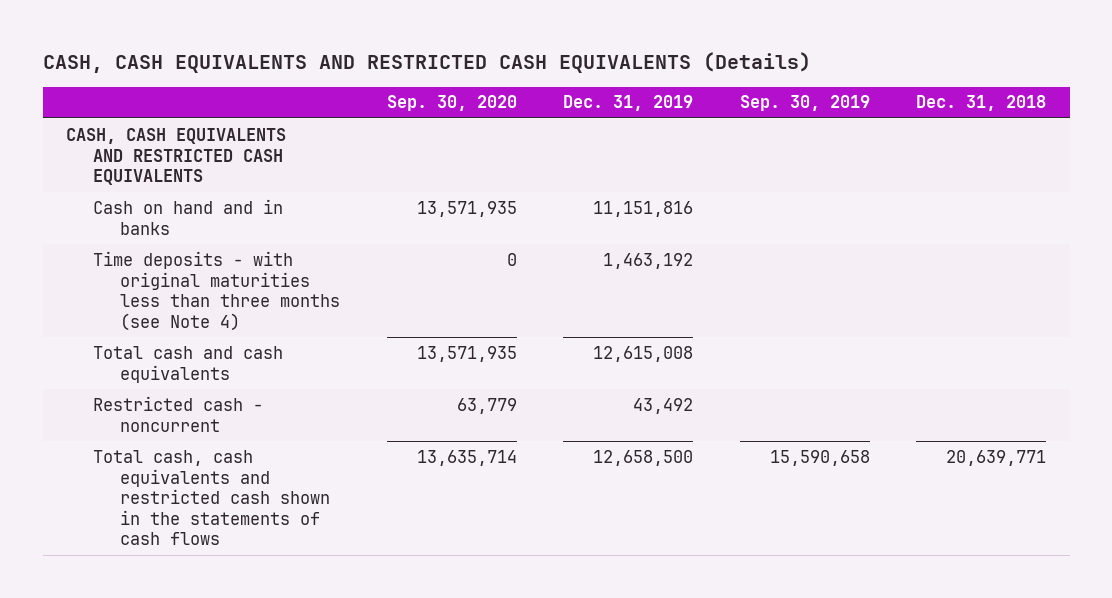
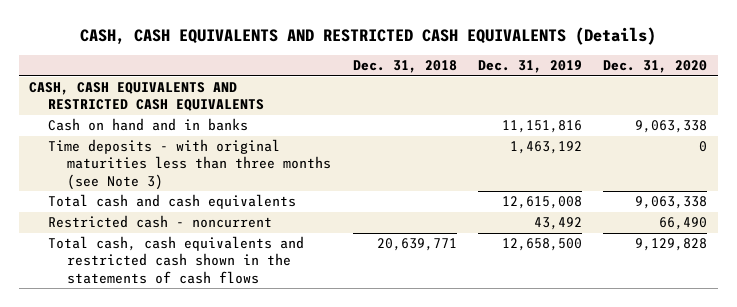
[386,95,517,112] Sep. 30, 2020 -> none
[739,95,870,112] Sep. 30, 2019 -> none
none -> [603,60,708,74] Dec. 31, 2020
[93,250,341,331] Time deposits - with original maturities less than three months (see Note 4) -> [48,139,332,190] Time deposits - with original maturities less than three months (see Note 3)

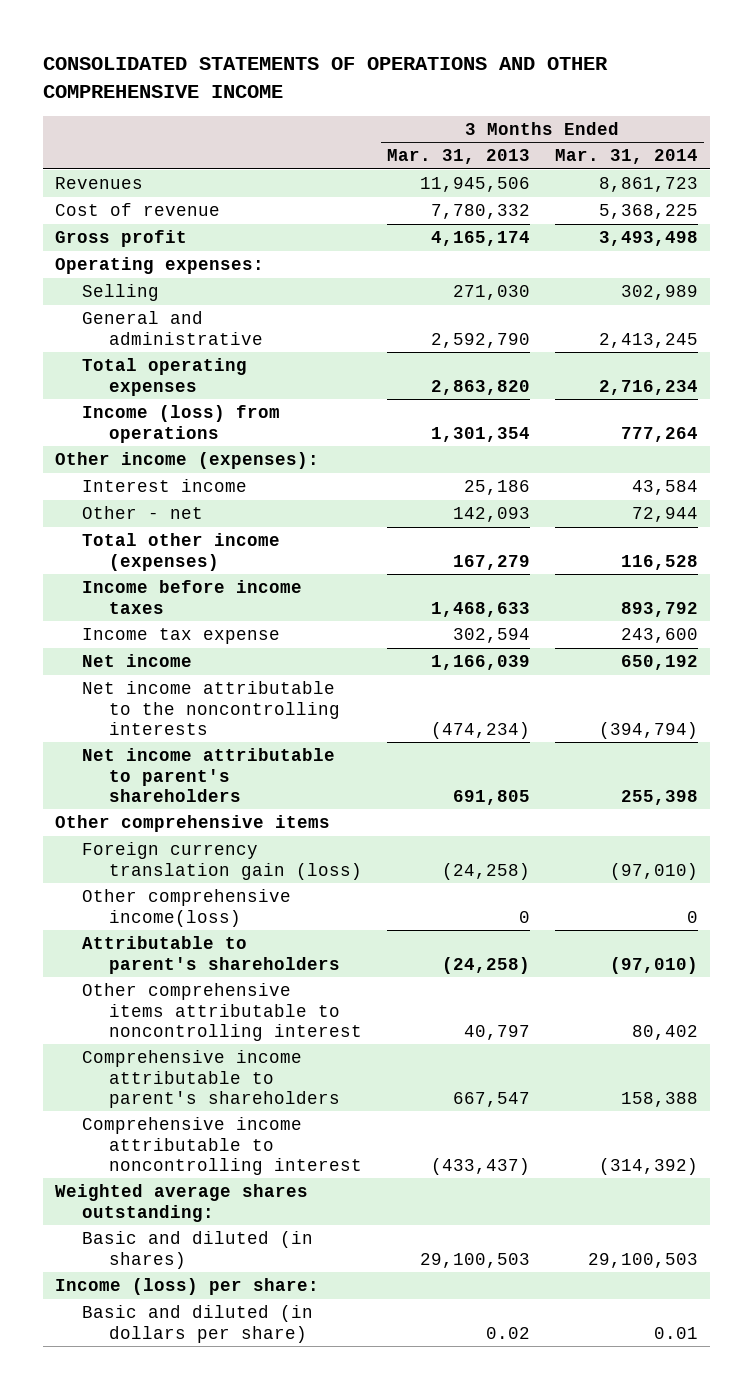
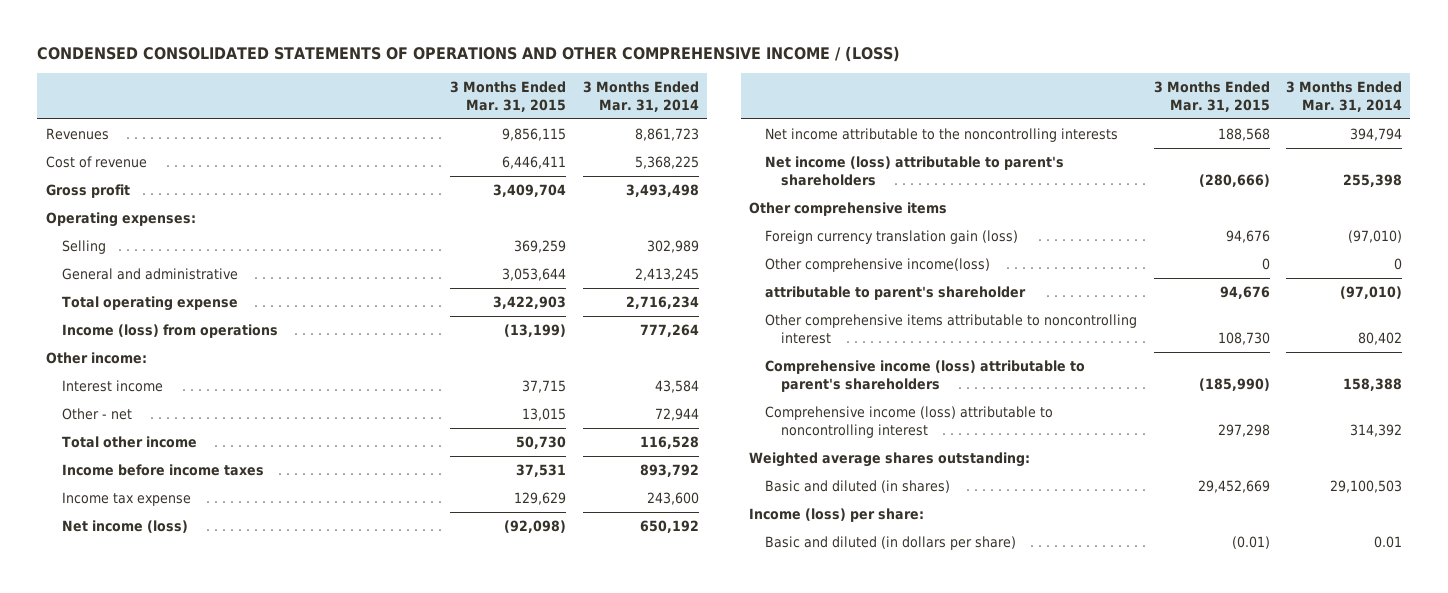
[42,57,608,99] CONSOLIDATED STATEMENTS OF OPERATIONS AND OTHER COMPREHENSIVE INCOME -> [37,45,901,62] CONDENSED CONSOLIDATED STATEMENTS OF OPERATIONS AND OTHER COMPREHENSIVE INCOME / (LOSS)
[386,149,530,165] Mar. 31, 2013 -> none
none -> [450,80,567,112] 3 Months Ended Mar. 31, 2015
[82,358,248,396] Total operating expenses -> [61,296,238,312] Total operating expense
[55,452,320,470] Other income (expenses): -> [45,352,147,365] Other income:
[82,533,281,571] Total other income (expenses) -> [61,436,197,449] Total other income
[82,654,193,668] Net income -> [61,520,188,534] Net income (loss)
[598,721,698,739] (394,794) -> [1350,128,1403,142] 394,794
[82,748,336,802] Net income attributable to parent's shareholders -> [765,156,1065,187] Net income (loss) attributable to parent's shareholders
[82,936,341,974] Attributable to parent's shareholders -> [765,286,1027,301] attributable to parent's shareholder
[82,1050,341,1108] Comprehensive income attributable to parent's shareholders -> [765,360,1086,393] Comprehensive income (loss) attributable to parent's shareholders
[82,1117,363,1175] Comprehensive income attributable to noncontrolling interest -> [765,406,1054,439] Comprehensive income (loss) attributable to noncontrolling interest
[598,1157,698,1175] (314,392) -> [1350,424,1403,438] 314,392

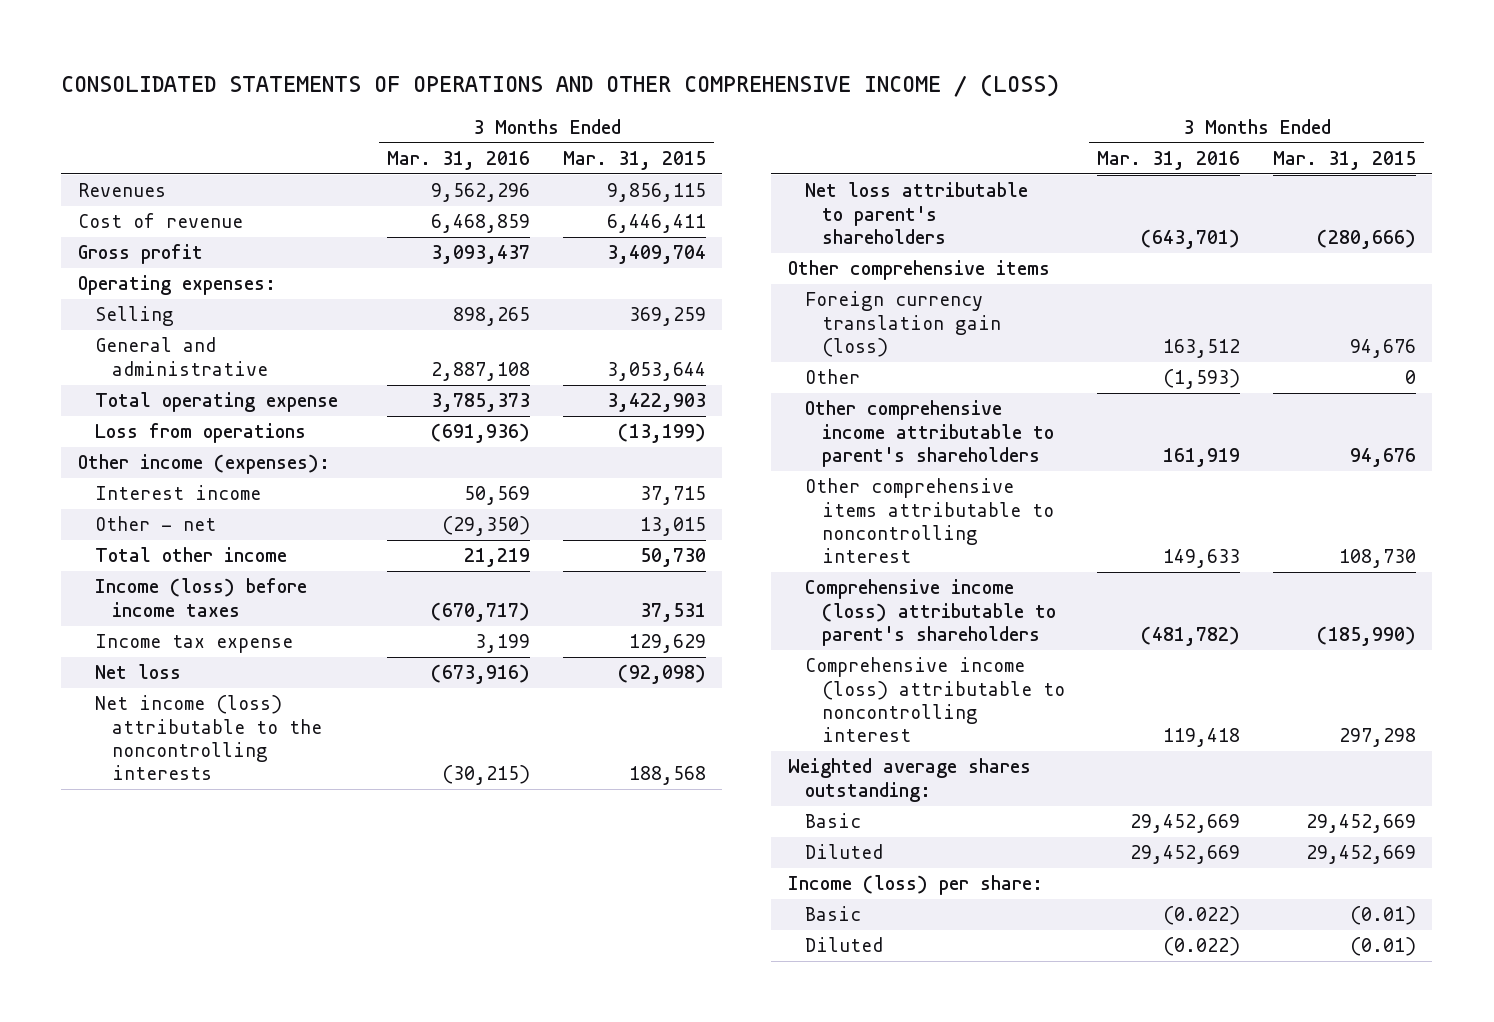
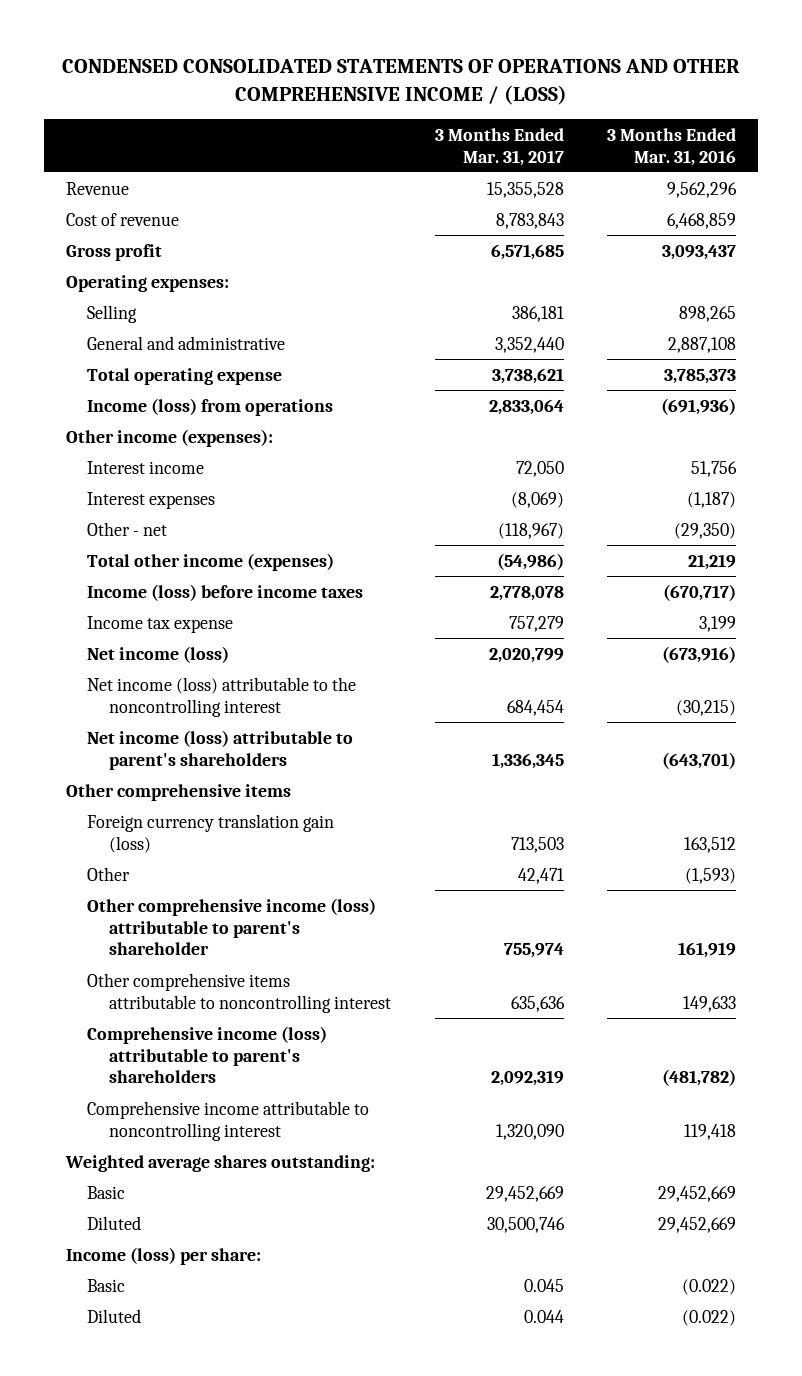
[61,73,1060,97] CONSOLIDATED STATEMENTS OF OPERATIONS AND OTHER COMPREHENSIVE INCOME / (LOSS) -> [61,58,740,105] CONDENSED CONSOLIDATED STATEMENTS OF OPERATIONS AND OTHER COMPREHENSIVE INCOME / (LOSS)
[563,150,707,170] Mar. 31, 2015 -> none
none -> [434,127,564,166] 3 Months Ended Mar. 31, 2017
[77,183,166,198] Revenues -> [65,181,129,195] Revenue
[94,423,306,444] Loss from operations -> [87,397,334,416] Income (loss) from operations
[464,486,531,506] 50,569 -> [691,460,738,477] 51,756
none -> [87,491,216,509] Interest expenses
[94,547,287,563] Total other income -> [87,552,335,571] Total other income (expenses)
[94,664,181,680] Net loss -> [87,645,230,663] Net income (loss)
[94,695,322,781] Net income (loss) attributable to the noncontrolling interests -> [87,676,357,717] Net income (loss) attributable to the noncontrolling interest
[804,182,1028,245] Net loss attributable to parent's shareholders -> [87,729,354,770] Net income (loss) attributable to parent's shareholders
[804,400,1054,468] Other comprehensive income attributable to parent's shareholders -> [87,897,377,956] Other comprehensive income (loss) attributable to parent's shareholder
[804,657,1065,743] Comprehensive income (loss) attributable to noncontrolling interest -> [87,1100,370,1141] Comprehensive income attributable to noncontrolling interest

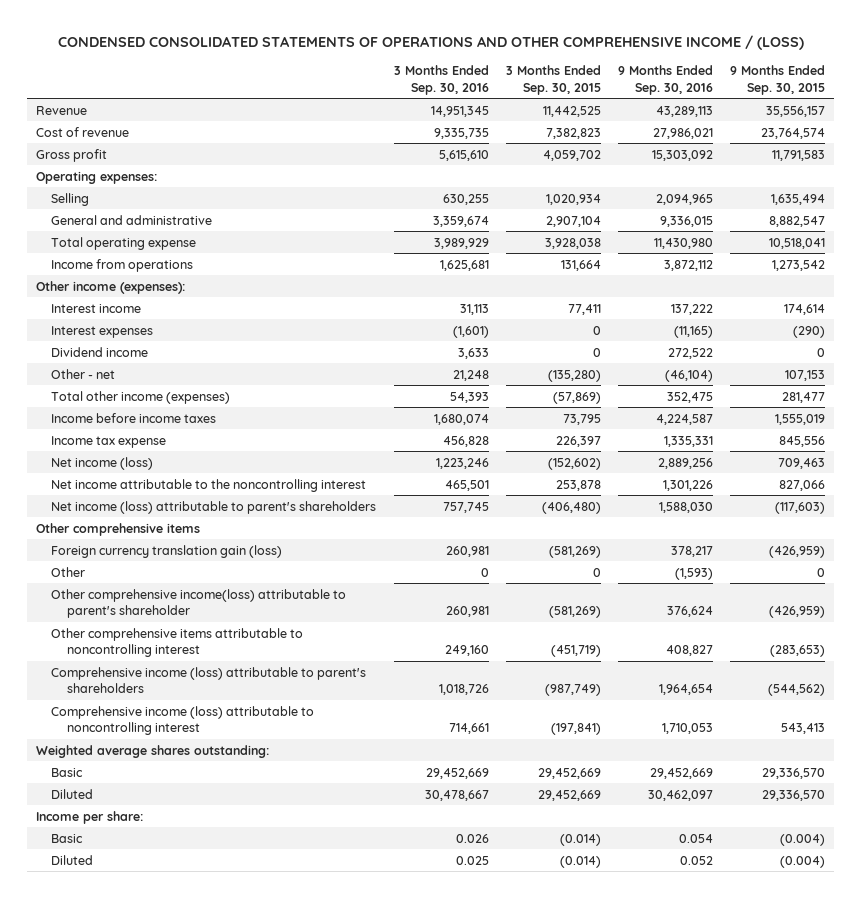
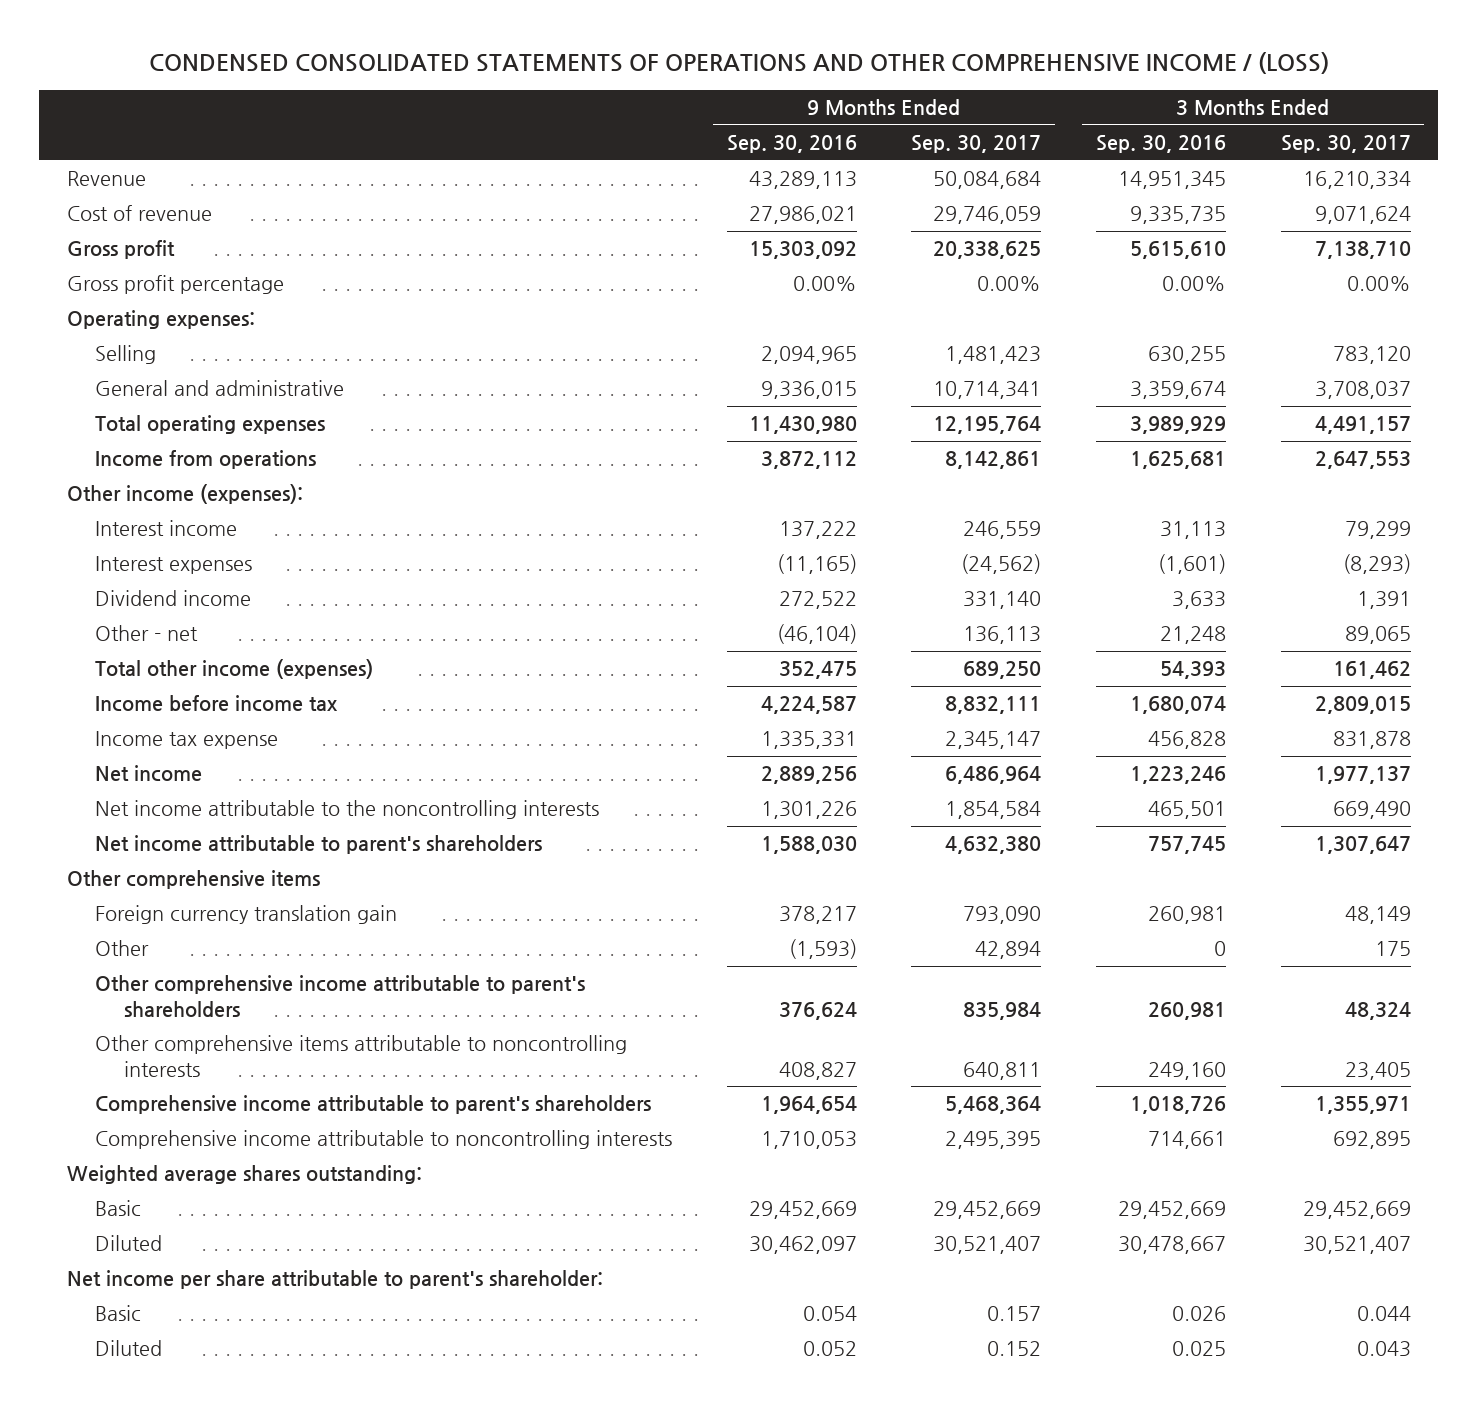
[505,65,601,95] 3 Months Ended Sep. 30, 2015 -> none
[730,65,826,95] 9 Months Ended Sep. 30, 2015 -> none
none -> [911,135,1042,154] Sep. 30, 2017
none -> [1280,135,1411,154] Sep. 30, 2017
none -> [66,275,284,295] Gross profit percentage
[51,236,197,250] Total operating expense -> [95,415,326,435] Total operating expenses
[51,412,217,423] Income before income taxes -> [95,695,339,713] Income before income tax
[51,456,154,470] Net income (loss) -> [95,765,203,783] Net income
[51,478,367,492] Net income attributable to the noncontrolling interest -> [95,800,600,820] Net income attributable to the noncontrolling interests
[51,500,377,514] Net income (loss) attributable to parent's shareholders -> [95,835,543,855] Net income attributable to parent's shareholders
[51,544,283,558] Foreign currency translation gain (loss) -> [95,905,398,925] Foreign currency translation gain
[51,588,347,618] Other comprehensive income(loss) attributable to parent's shareholder -> [95,975,586,1017] Other comprehensive income attributable to parent's shareholders
[51,627,304,657] Other comprehensive items attributable to noncontrolling interest -> [95,1035,628,1077] Other comprehensive items attributable to noncontrolling interests
[51,666,367,693] Comprehensive income (loss) attributable to parent's shareholders -> [95,1095,652,1115] Comprehensive income attributable to parent's shareholders
[51,705,315,735] Comprehensive income (loss) attributable to noncontrolling interest -> [95,1130,673,1150] Comprehensive income attributable to noncontrolling interests
[36,810,144,824] Income per share: -> [66,1270,603,1290] Net income per share attributable to parent's shareholder:

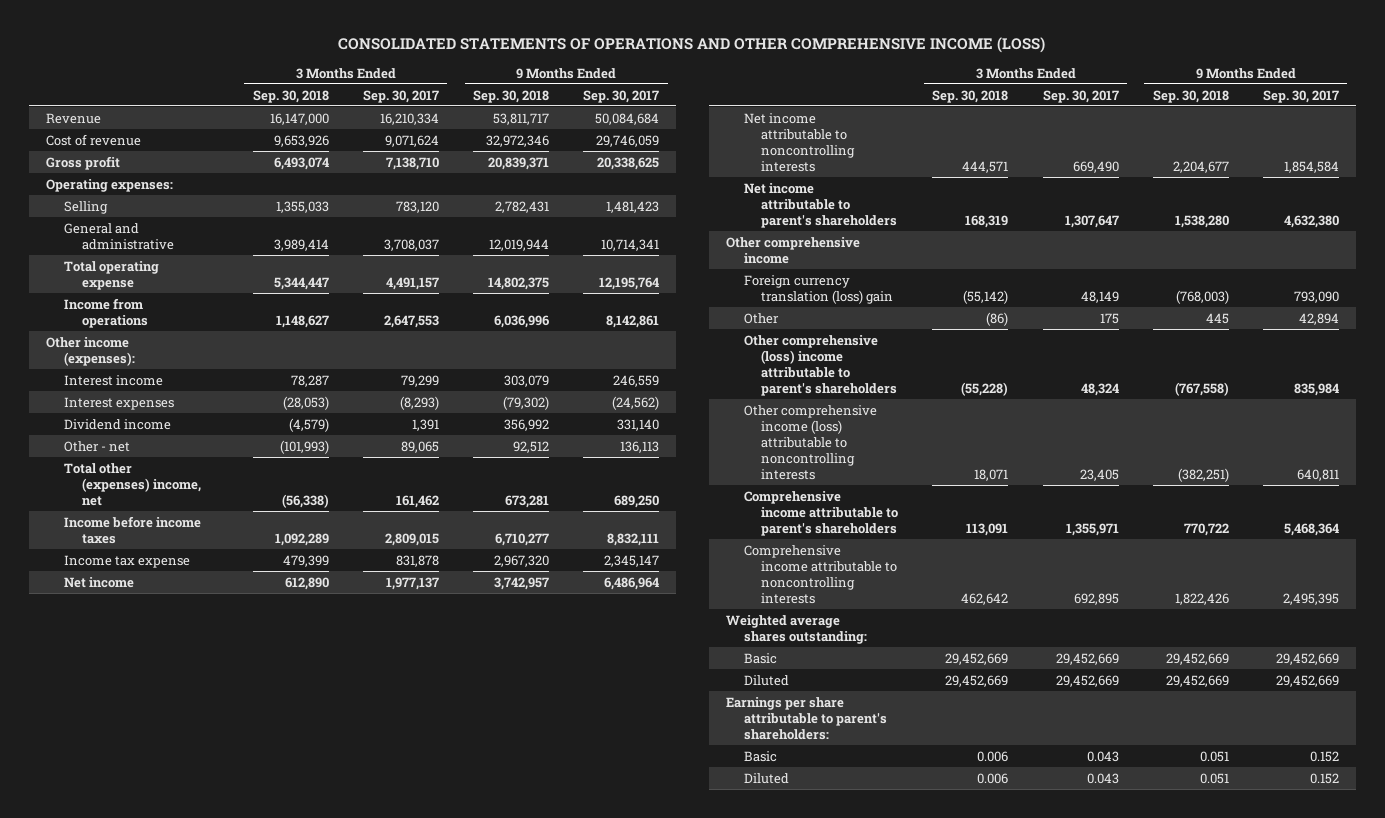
[148,52,1329,75] CONDENSED CONSOLIDATED STATEMENTS OF OPERATIONS AND OTHER COMPREHENSIVE INCOME / (LOSS) -> [338,37,1046,54] CONSOLIDATED STATEMENTS OF OPERATIONS AND OTHER COMPREHENSIVE INCOME (LOSS)
[726,135,857,154] Sep. 30, 2016 -> none
[1095,135,1226,154] Sep. 30, 2016 -> none
none -> [252,89,329,103] Sep. 30, 2018
none -> [473,89,550,103] Sep. 30, 2018
[66,275,284,295] Gross profit percentage -> none
[95,415,326,435] Total operating expenses -> [63,260,159,290] Total operating expense
[95,659,374,680] Total other income (expenses) -> [63,462,201,506] Total other (expenses) income, net
[95,695,339,713] Income before income tax -> [63,515,201,544] Income before income taxes
[95,800,600,820] Net income attributable to the noncontrolling interests -> [743,112,856,173] Net income attributable to noncontrolling interests
[66,870,320,890] Other comprehensive items -> [725,236,860,264] Other comprehensive income
[95,905,398,925] Foreign currency translation gain -> [743,274,894,304] Foreign currency translation (loss) gain
[95,975,586,1017] Other comprehensive income attributable to parent's shareholders -> [743,334,898,397] Other comprehensive (loss) income attributable to parent's shareholders
[95,1035,628,1077] Other comprehensive items attributable to noncontrolling interests -> [743,404,877,481] Other comprehensive income (loss) attributable to noncontrolling interests
[933,1236,1042,1255] 30,521,407 -> [1275,674,1339,687] 29,452,669
[1302,1236,1411,1255] 30,521,407 -> [1055,674,1119,687] 29,452,669
[66,1270,603,1290] Net income per share attributable to parent's shareholder: -> [725,696,887,740] Earnings per share attributable to parent's shareholders:
[987,1306,1042,1322] 0.157 -> [1309,750,1339,762] 0.152
[1356,1306,1411,1322] 0.044 -> [1086,750,1119,762] 0.043

